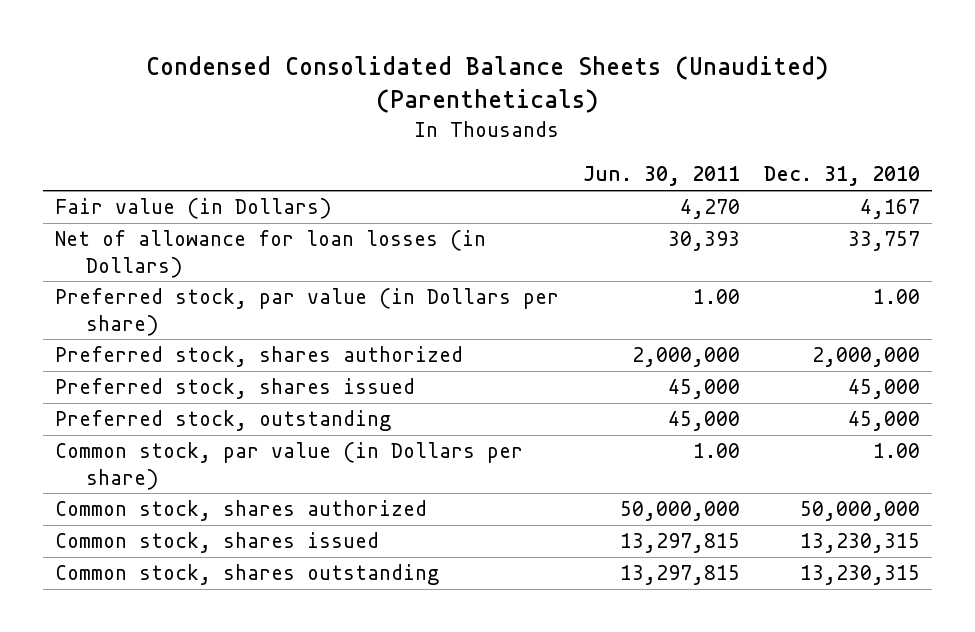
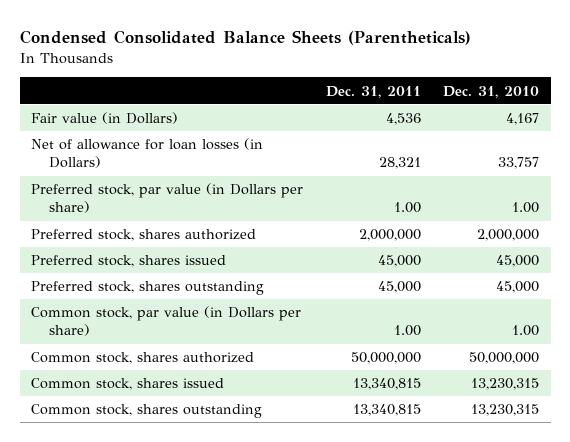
[146,56,829,114] Condensed Consolidated Balance Sheets (Unaudited) (Parentheticals) -> [19,29,471,45] Condensed Consolidated Balance Sheets (Parentheticals)
[582,166,740,187] Jun. 30, 2011 -> none
none -> [325,85,421,98] Dec. 31, 2011
[54,410,391,432] Preferred stock, outstanding -> [31,281,265,296] Preferred stock, shares outstanding

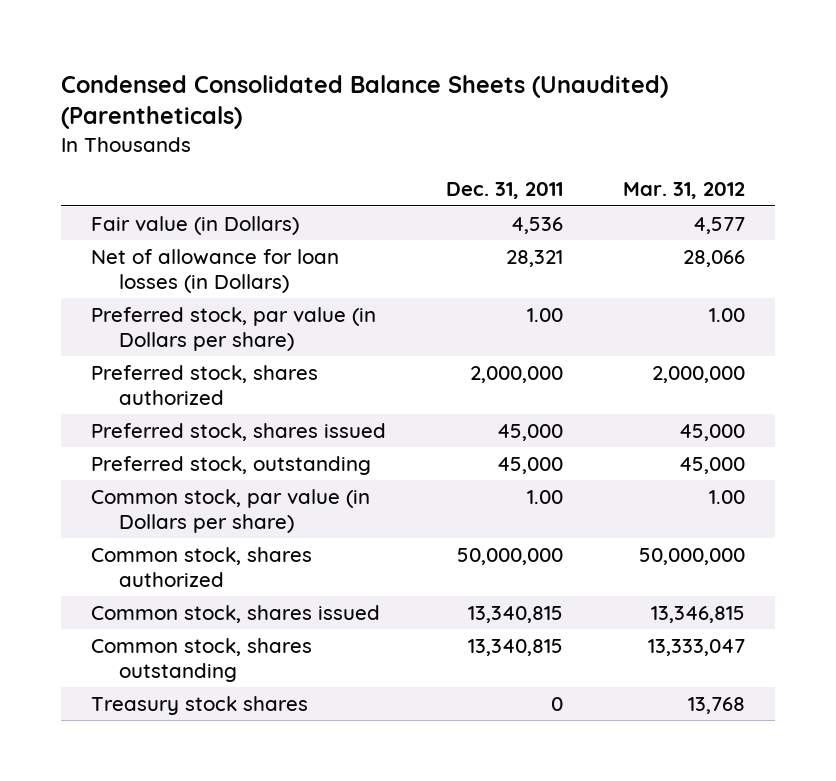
[19,29,471,45] Condensed Consolidated Balance Sheets (Parentheticals) -> [60,74,668,130] Condensed Consolidated Balance Sheets (Unaudited) (Parentheticals)
[443,85,540,98] Dec. 31, 2010 -> none
none -> [622,182,745,200] Mar. 31, 2012
[31,281,265,296] Preferred stock, shares outstanding -> [90,455,371,475] Preferred stock, outstanding
none -> [90,695,308,715] Treasury stock shares

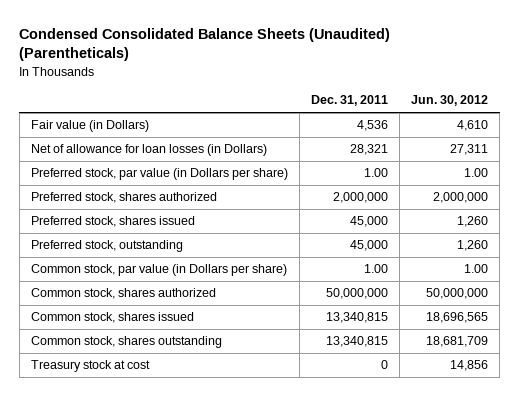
[622,182,745,200] Mar. 31, 2012 -> none
none -> [411,95,489,107] Jun. 30, 2012
[90,695,308,715] Treasury stock shares -> [30,360,150,373] Treasury stock at cost

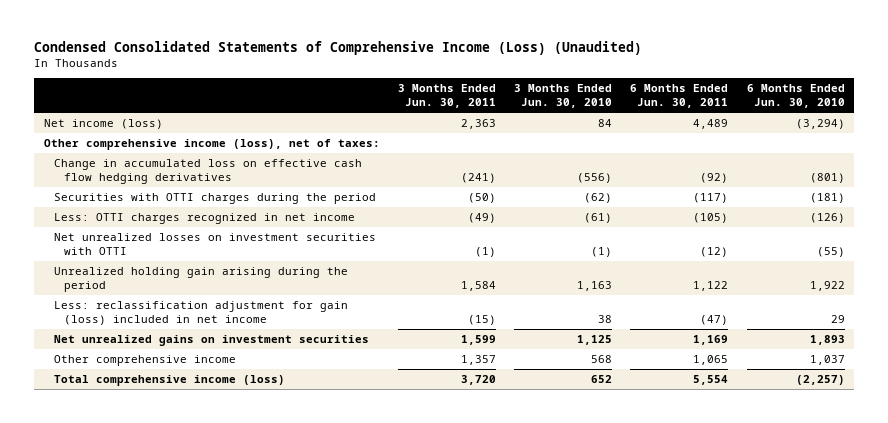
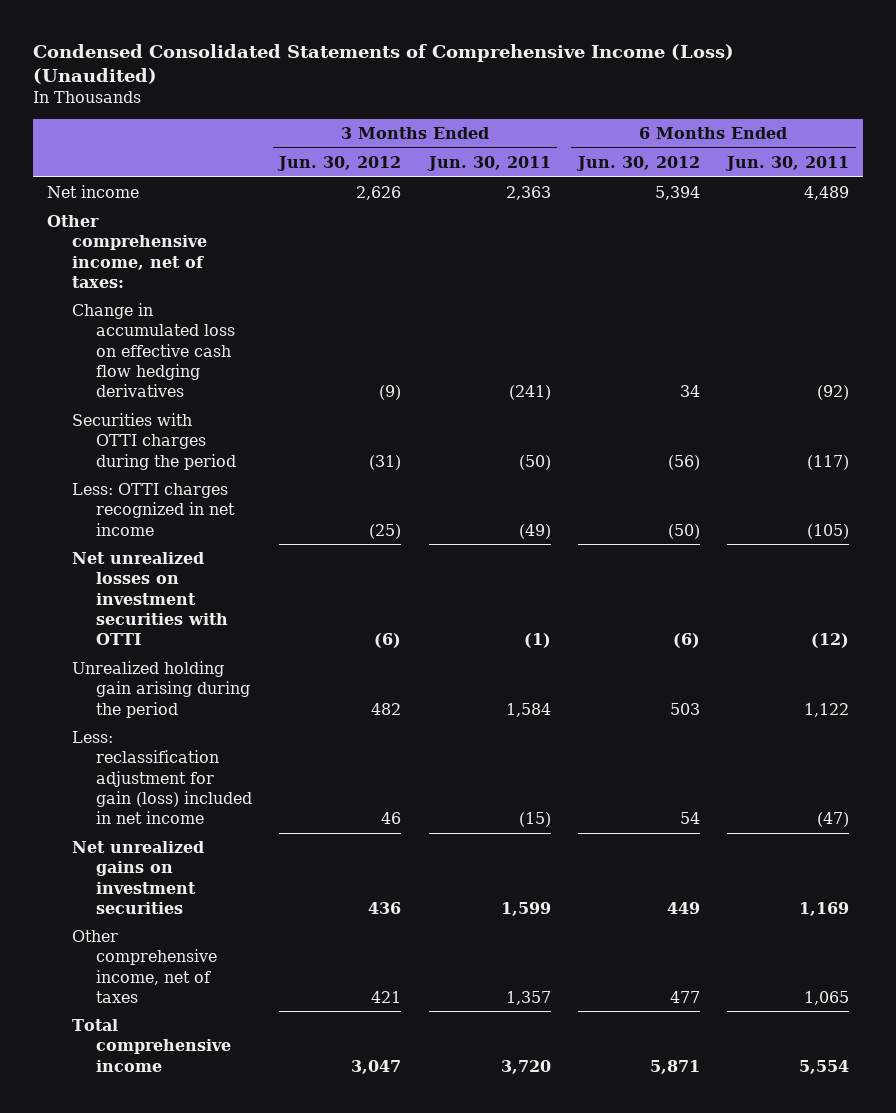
[514,84,613,109] 3 Months Ended Jun. 30, 2010 -> none
[746,84,845,109] 6 Months Ended Jun. 30, 2010 -> none
none -> [277,156,402,172] Jun. 30, 2012
none -> [575,156,700,172] Jun. 30, 2012
[43,118,163,129] Net income (loss) -> [46,185,139,199] Net income
[43,138,380,150] Other comprehensive income (loss), net of taxes: -> [46,215,207,288] Other comprehensive income, net of taxes:
[53,354,236,366] Other comprehensive income -> [71,930,218,1003] Other comprehensive income, net of taxes
[53,374,285,386] Total comprehensive income (loss) -> [71,1019,232,1072] Total comprehensive income

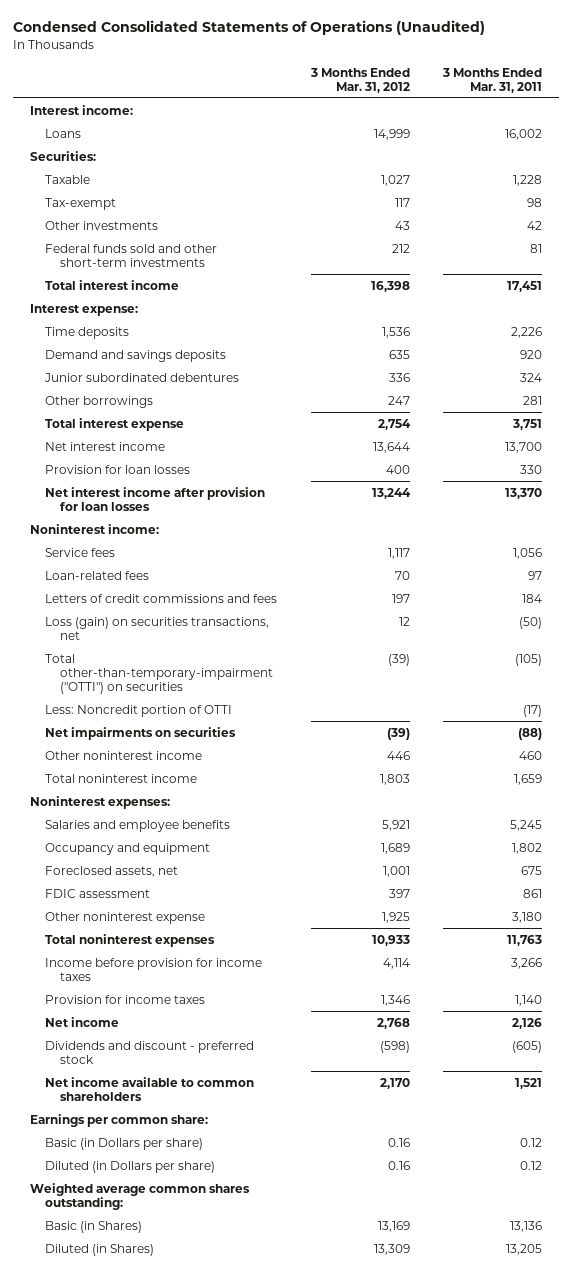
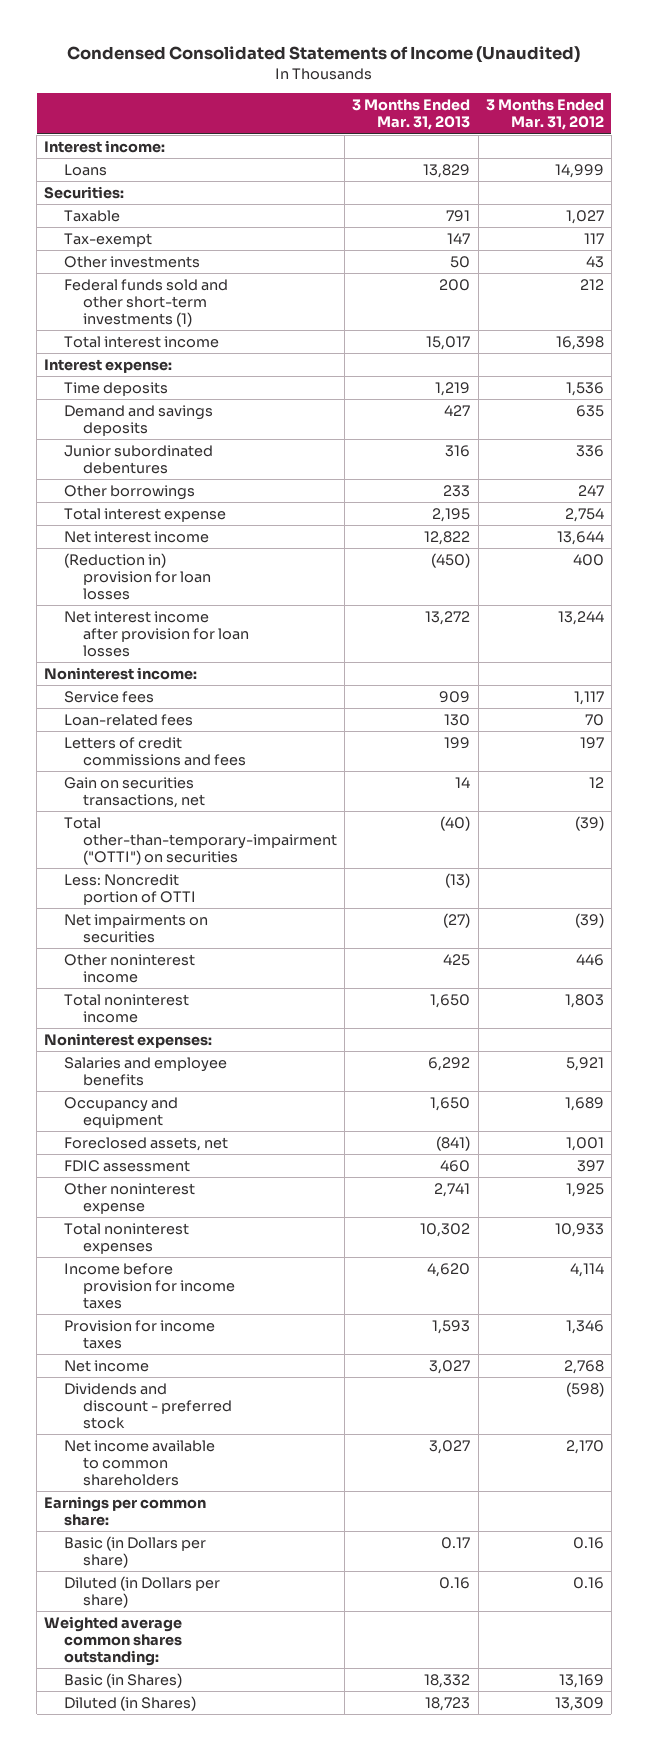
[13,20,486,36] Condensed Consolidated Statements of Operations (Unaudited) -> [67,46,581,64] Condensed Consolidated Statements of Income (Unaudited)
[442,67,543,93] 3 Months Ended Mar. 31, 2011 -> none
none -> [352,99,471,131] 3 Months Ended Mar. 31, 2013
[44,243,217,267] Federal funds sold and other short-term investments -> [63,278,228,327] Federal funds sold and other short-term investments (1)
[44,464,190,474] Provision for loan losses -> [63,552,212,600] (Reduction in) provision for loan losses
[44,616,269,640] Loss (gain) on securities transactions, net -> [63,776,206,808] Gain on securities transactions, net

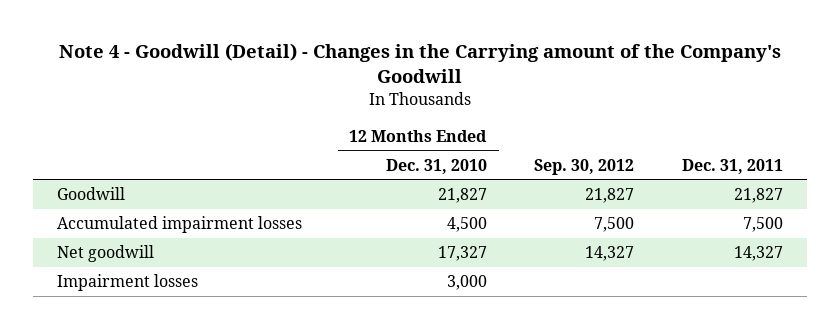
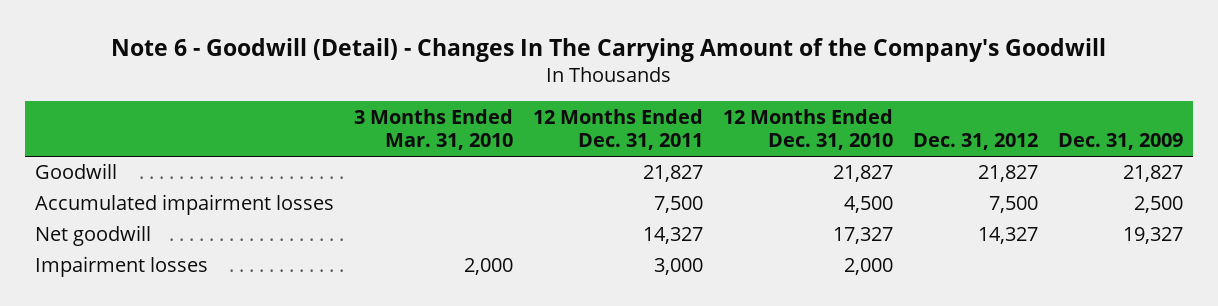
[58,43,781,84] Note 4 - Goodwill (Detail) - Changes in the Carrying amount of the Company's Goodwill -> [110,37,1106,62] Note 6 - Goodwill (Detail) - Changes In The Carrying Amount of the Company's Goodwill
[534,158,635,175] Sep. 30, 2012 -> none
[681,158,783,174] Dec. 31, 2011 -> none
none -> [354,108,514,151] 3 Months Ended Mar. 31, 2010
none -> [533,108,704,151] 12 Months Ended Dec. 31, 2011
none -> [912,133,1038,151] Dec. 31, 2012
none -> [1057,133,1183,151] Dec. 31, 2009
[446,275,487,291] 3,000 -> [843,258,893,276] 2,000

